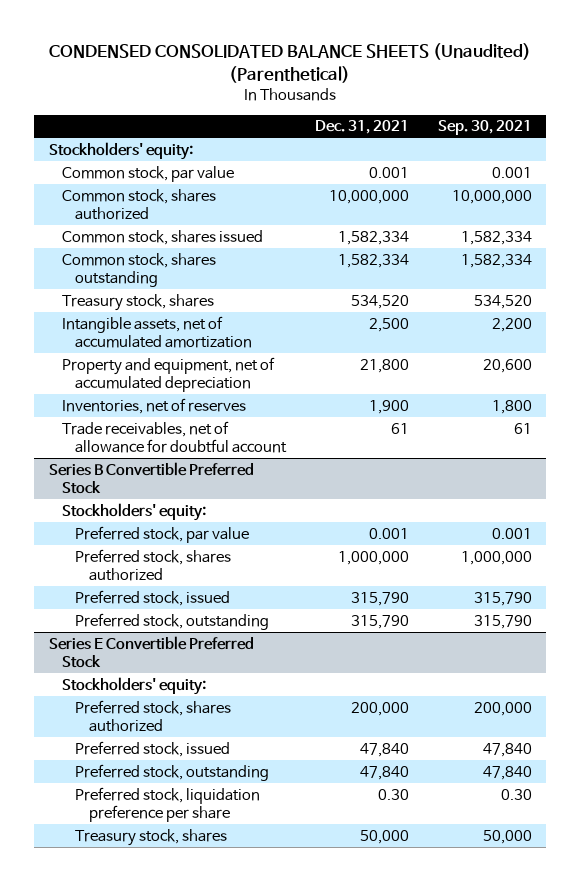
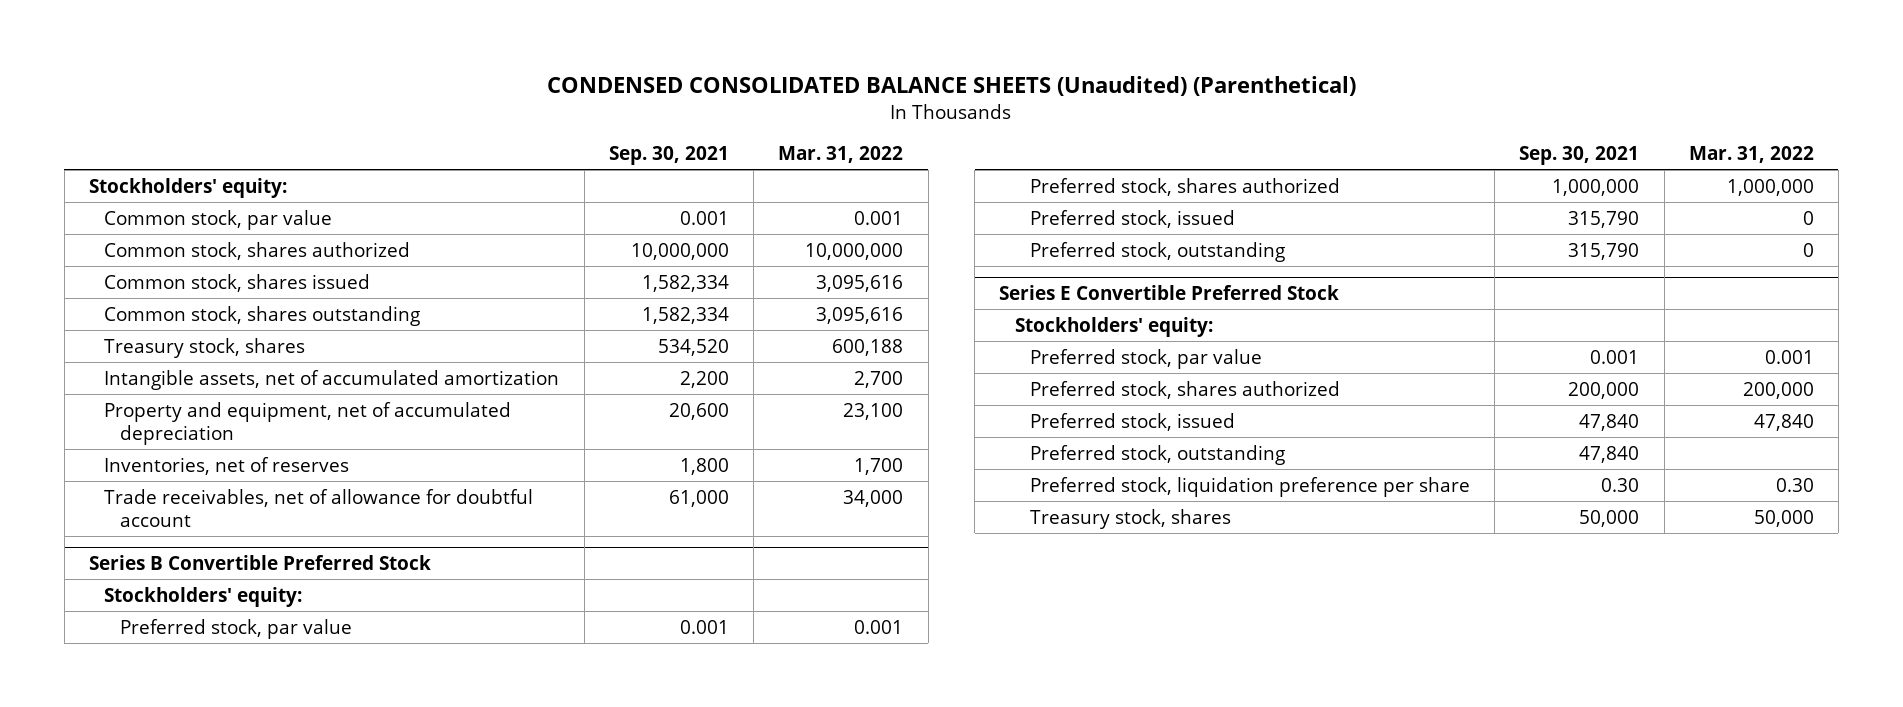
[315,120,410,135] Dec. 31, 2021 -> none
none -> [778,145,904,163] Mar. 31, 2022
[513,422,532,434] 61 -> [669,489,730,507] 61,000
none -> [1030,348,1263,369] Preferred stock, par value

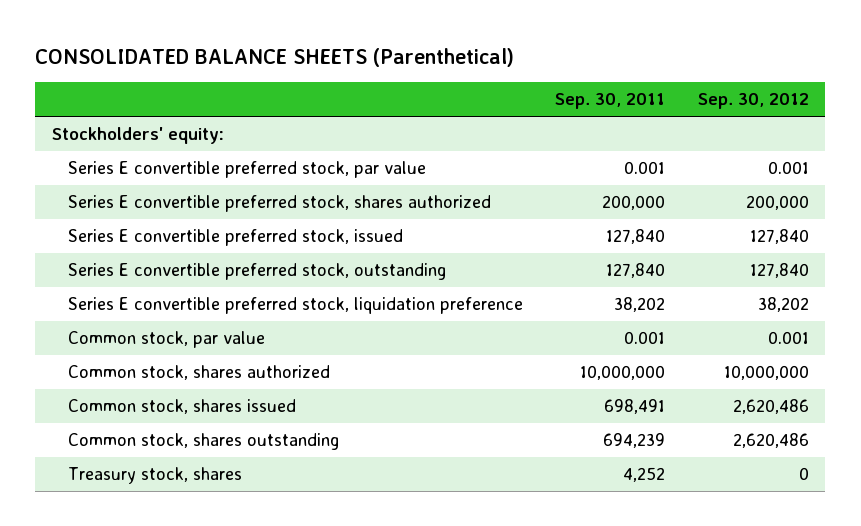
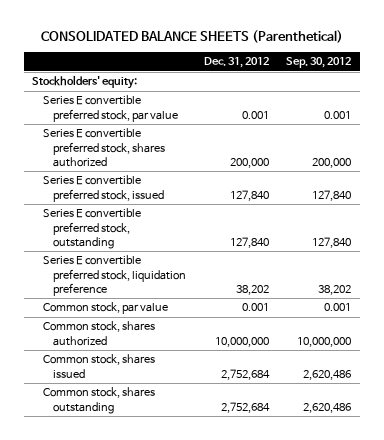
[555,93,666,110] Sep. 30, 2011 -> none
none -> [203,57,269,69] Dec. 31, 2012
[67,467,242,485] Treasury stock, shares -> none

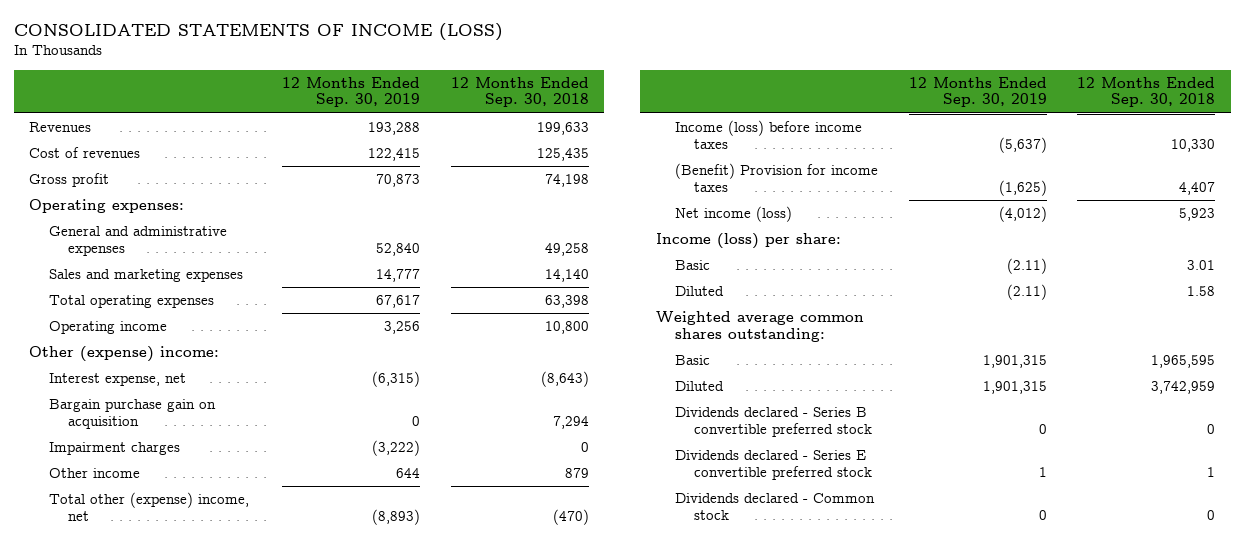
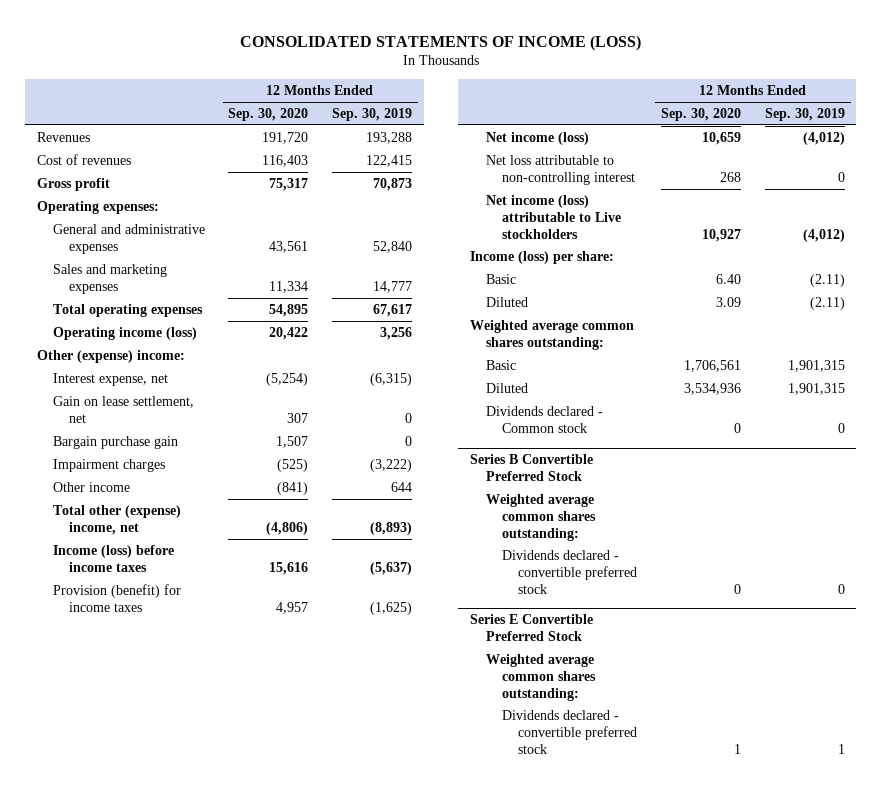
[450,76,589,108] 12 Months Ended Sep. 30, 2018 -> none
none -> [228,108,309,122] Sep. 30, 2020
[48,321,167,335] Operating income -> [52,326,197,340] Operating income (loss)
none -> [52,395,194,423] Gain on lease settlement, net
[48,399,216,429] Bargain purchase gain on acquisition -> [52,435,178,449] Bargain purchase gain
[674,163,878,192] (Benefit) Provision for income taxes -> [52,583,181,612] Provision (benefit) for income taxes
none -> [485,154,635,185] Net loss attributable to non-controlling interest
none -> [485,194,621,239] Net income (loss) attributable to Live stockholders
[674,407,873,437] Dividends declared - Series B convertible preferred stock -> none
[674,450,873,480] Dividends declared - Series E convertible preferred stock -> none
none -> [469,454,593,482] Series B Convertible Preferred Stock
none -> [485,493,596,541] Weighted average common shares outstanding:
none -> [501,549,637,594] Dividends declared - convertible preferred stock
none -> [469,614,593,642] Series E Convertible Preferred Stock
none -> [485,653,596,701] Weighted average common shares outstanding:
none -> [501,709,637,754] Dividends declared - convertible preferred stock

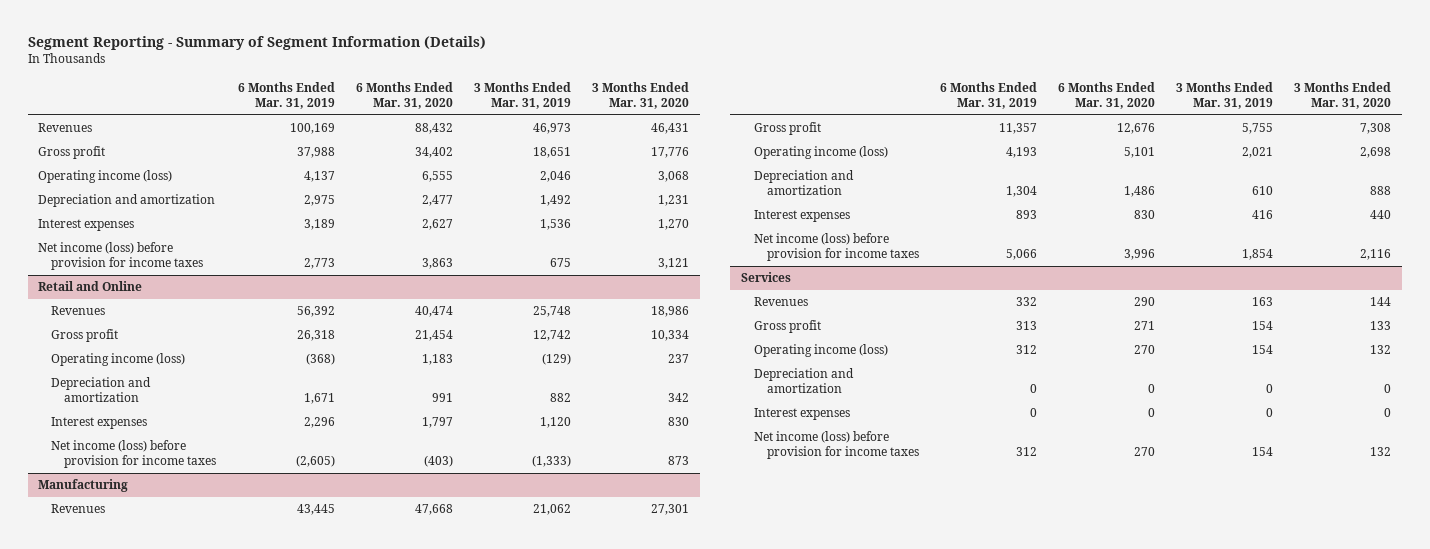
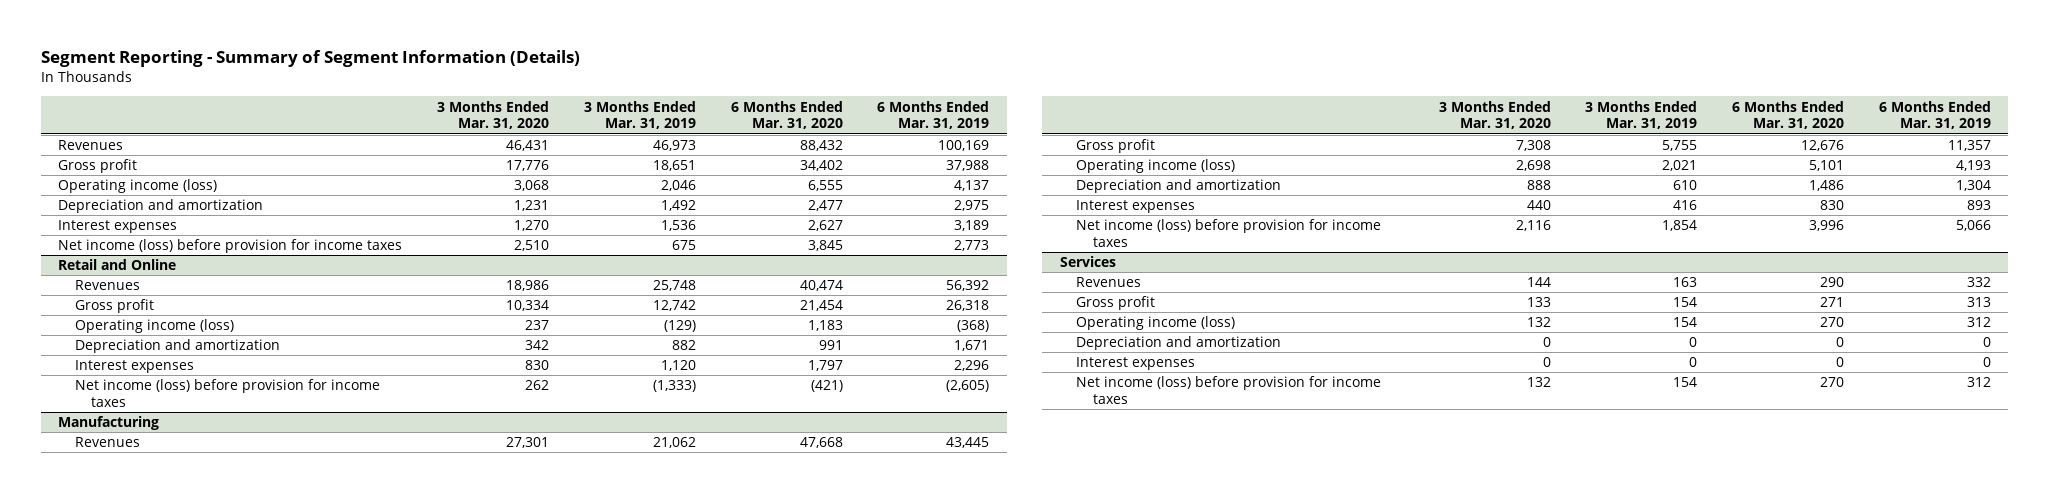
[421,258,453,270] 3,863 -> [807,240,843,252] 3,845
[657,258,689,270] 3,121 -> [514,240,550,252] 2,510
[423,455,453,468] (403) -> [810,380,843,393] (421)
[667,456,689,466] 873 -> [525,380,550,391] 262

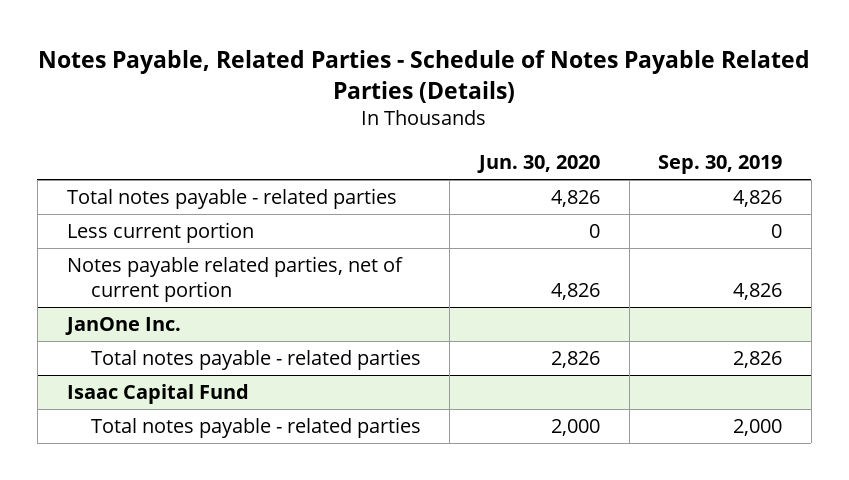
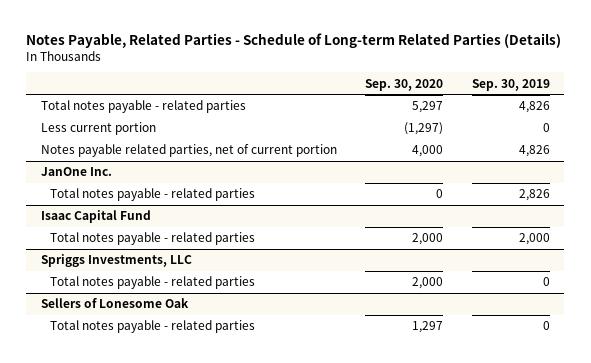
[38,50,811,103] Notes Payable, Related Parties - Schedule of Notes Payable Related Parties (Details) -> [26,32,562,48] Notes Payable, Related Parties - Schedule of Long-term Related Parties (Details)
[477,155,601,174] Jun. 30, 2020 -> none
none -> [365,78,444,91] Sep. 30, 2020
none -> [40,254,192,268] Spriggs Investments, LLC
none -> [49,276,255,290] Total notes payable - related parties
none -> [40,298,189,309] Sellers of Lonesome Oak
none -> [49,320,255,334] Total notes payable - related parties

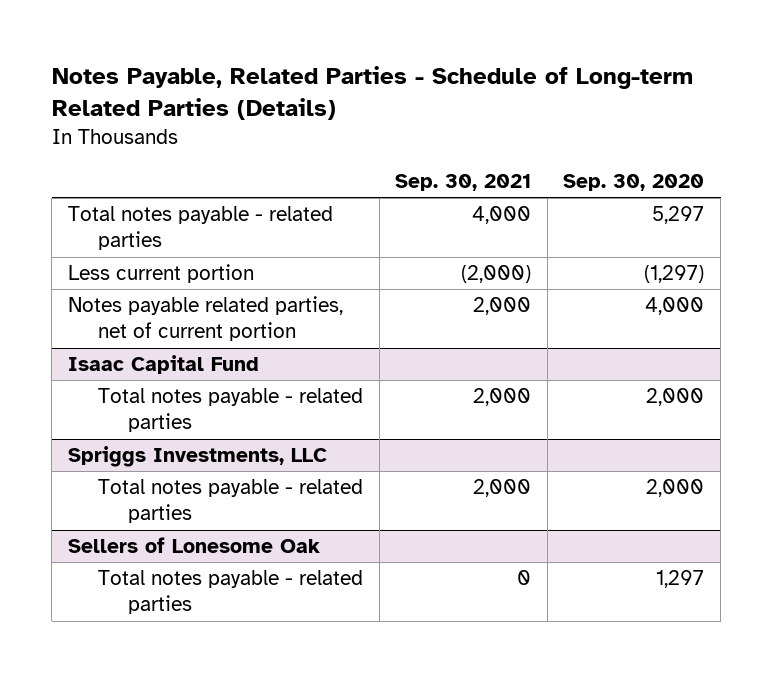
[471,78,550,91] Sep. 30, 2019 -> none
none -> [395,174,532,192] Sep. 30, 2021
[40,167,112,177] JanOne Inc. -> none
[49,188,255,202] Total notes payable - related parties -> none

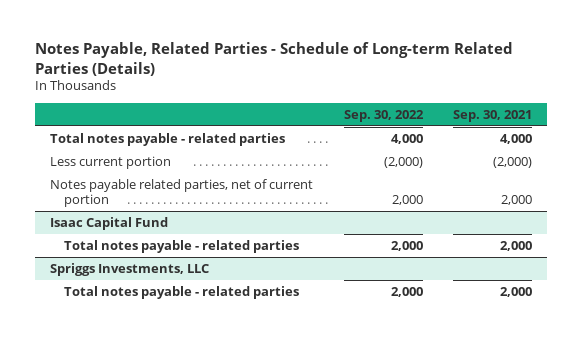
[563,174,705,192] Sep. 30, 2020 -> none
none -> [343,109,424,122] Sep. 30, 2022
[67,537,320,554] Sellers of Lonesome Oak -> none
[98,570,364,615] Total notes payable - related parties -> none

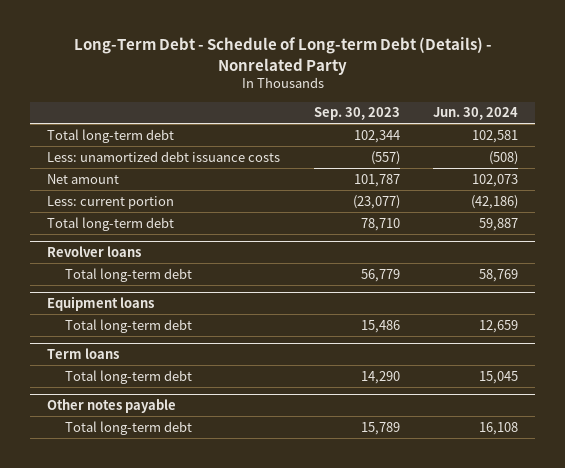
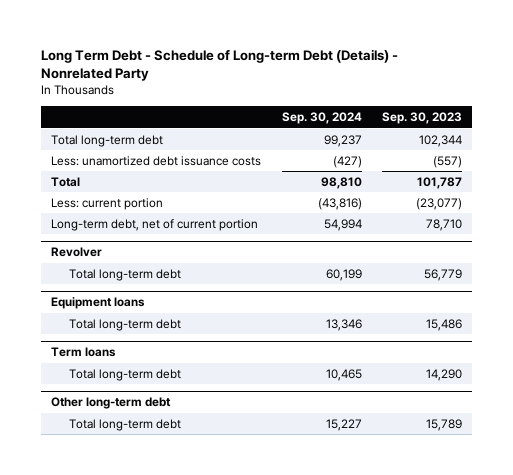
[73,37,492,75] Long-Term Debt - Schedule of Long-term Debt (Details) - Nonrelated Party -> [41,48,399,82] Long Term Debt - Schedule of Long-term Debt (Details) - Nonrelated Party
[433,107,519,121] Jun. 30, 2024 -> none
none -> [281,112,362,125] Sep. 30, 2024
[46,173,119,184] Net amount -> [51,176,81,187] Total
[46,216,174,231] Total long-term debt -> [51,218,259,231] Long-term debt, net of current portion
[46,246,141,258] Revolver loans -> [51,247,103,258] Revolver
[46,399,176,414] Other notes payable -> [51,397,172,410] Other long-term debt

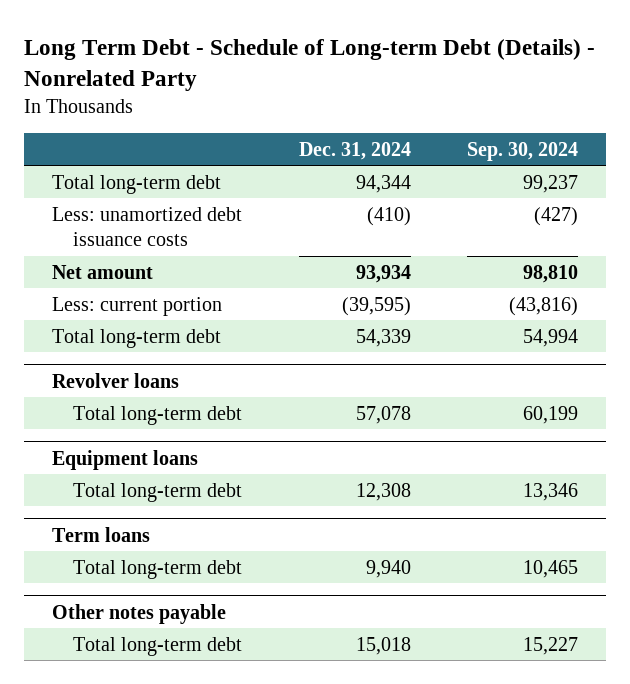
[381,112,462,125] Sep. 30, 2023 -> none
none -> [298,141,411,160] Dec. 31, 2024
[51,176,81,187] Total -> [52,264,154,279] Net amount
[51,218,259,231] Long-term debt, net of current portion -> [52,328,222,348] Total long-term debt
[51,247,103,258] Revolver -> [52,372,180,388] Revolver loans
[51,397,172,410] Other long-term debt -> [52,603,227,624] Other notes payable

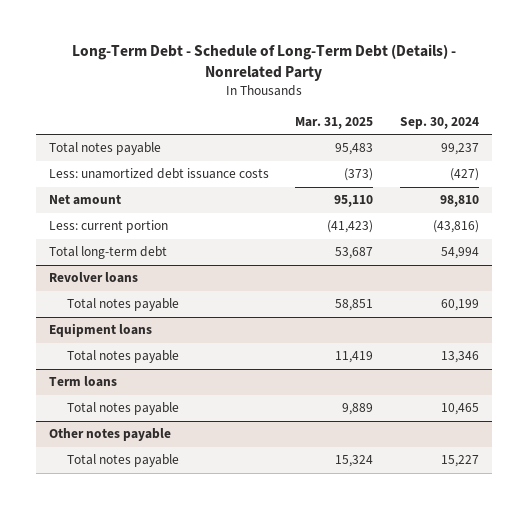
[24,39,596,92] Long Term Debt - Schedule of Long-term Debt (Details) - Nonrelated Party -> [71,44,456,82] Long-Term Debt - Schedule of Long-Term Debt (Details) - Nonrelated Party
[298,141,411,160] Dec. 31, 2024 -> none
none -> [295,116,374,129] Mar. 31, 2025
[52,174,222,194] Total long-term debt -> [48,142,161,156] Total notes payable
[72,405,242,425] Total long-term debt -> [67,298,180,312] Total notes payable
[72,482,242,502] Total long-term debt -> [67,350,180,364] Total notes payable
[72,559,242,579] Total long-term debt -> [67,402,180,416] Total notes payable
[72,636,242,656] Total long-term debt -> [67,454,180,468] Total notes payable

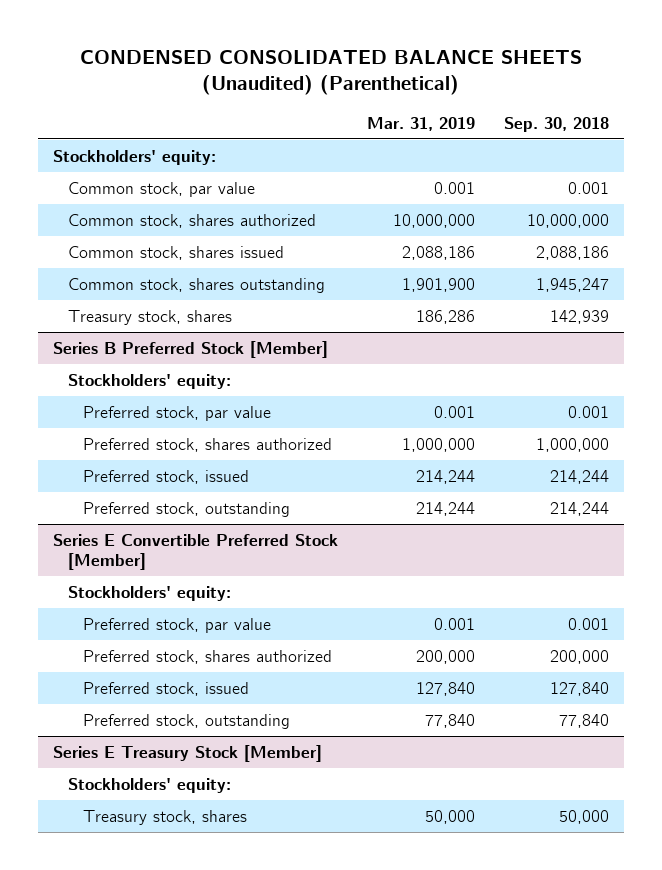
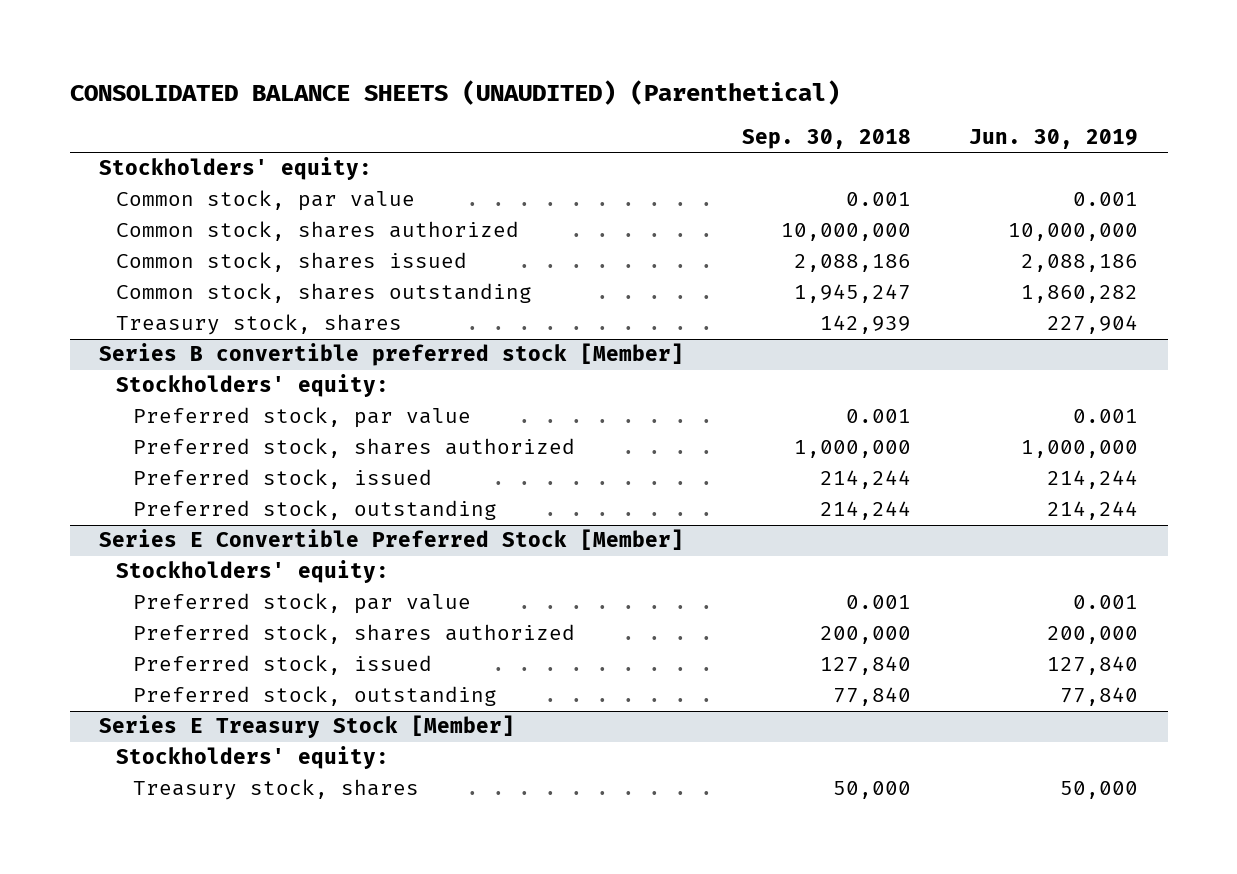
[79,50,582,96] CONDENSED CONSOLIDATED BALANCE SHEETS (Unaudited) (Parenthetical) -> [69,80,840,106] CONSOLIDATED BALANCE SHEETS (UNAUDITED) (Parenthetical)
[366,116,475,131] Mar. 31, 2019 -> none
none -> [969,129,1139,150] Jun. 30, 2019
[52,340,328,358] Series B Preferred Stock [Member] -> [98,343,684,367] Series B convertible preferred stock [Member]

